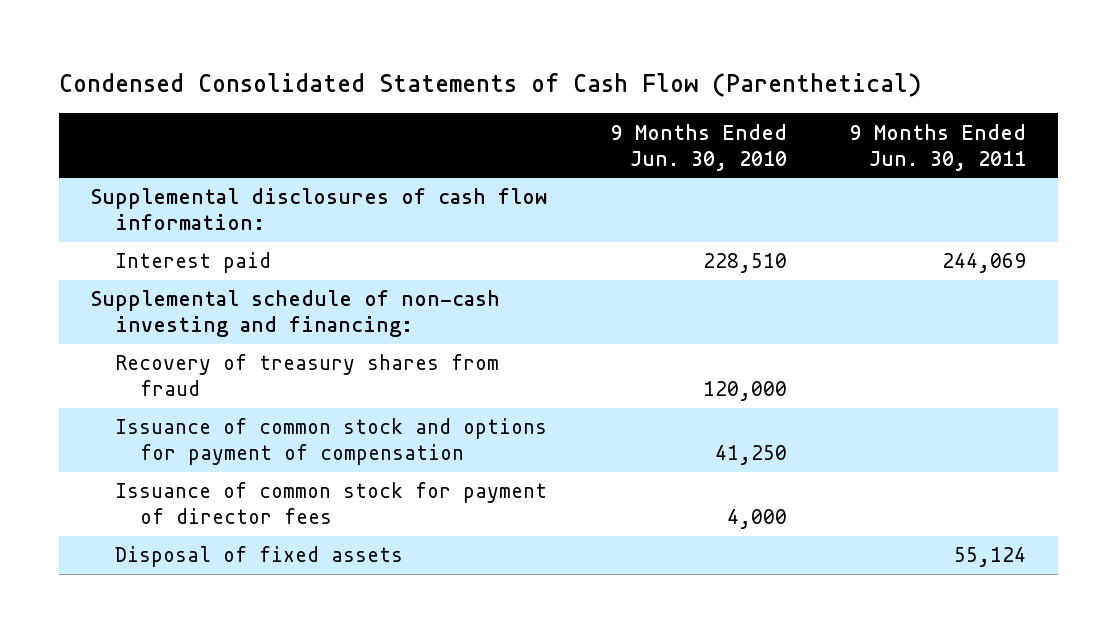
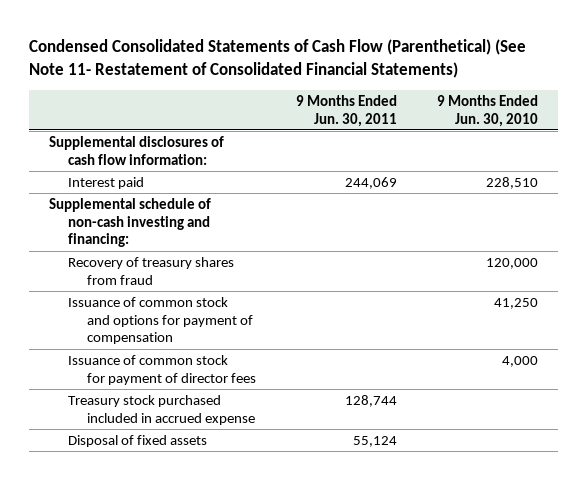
[59,73,922,98] Condensed Consolidated Statements of Cash Flow (Parenthetical) -> [29,39,527,79] Condensed Consolidated Statements of Cash Flow (Parenthetical) (See Note 11- Restatement of Consolidated Financial Statements)
none -> [68,394,256,425] Treasury stock purchased included in accrued expense

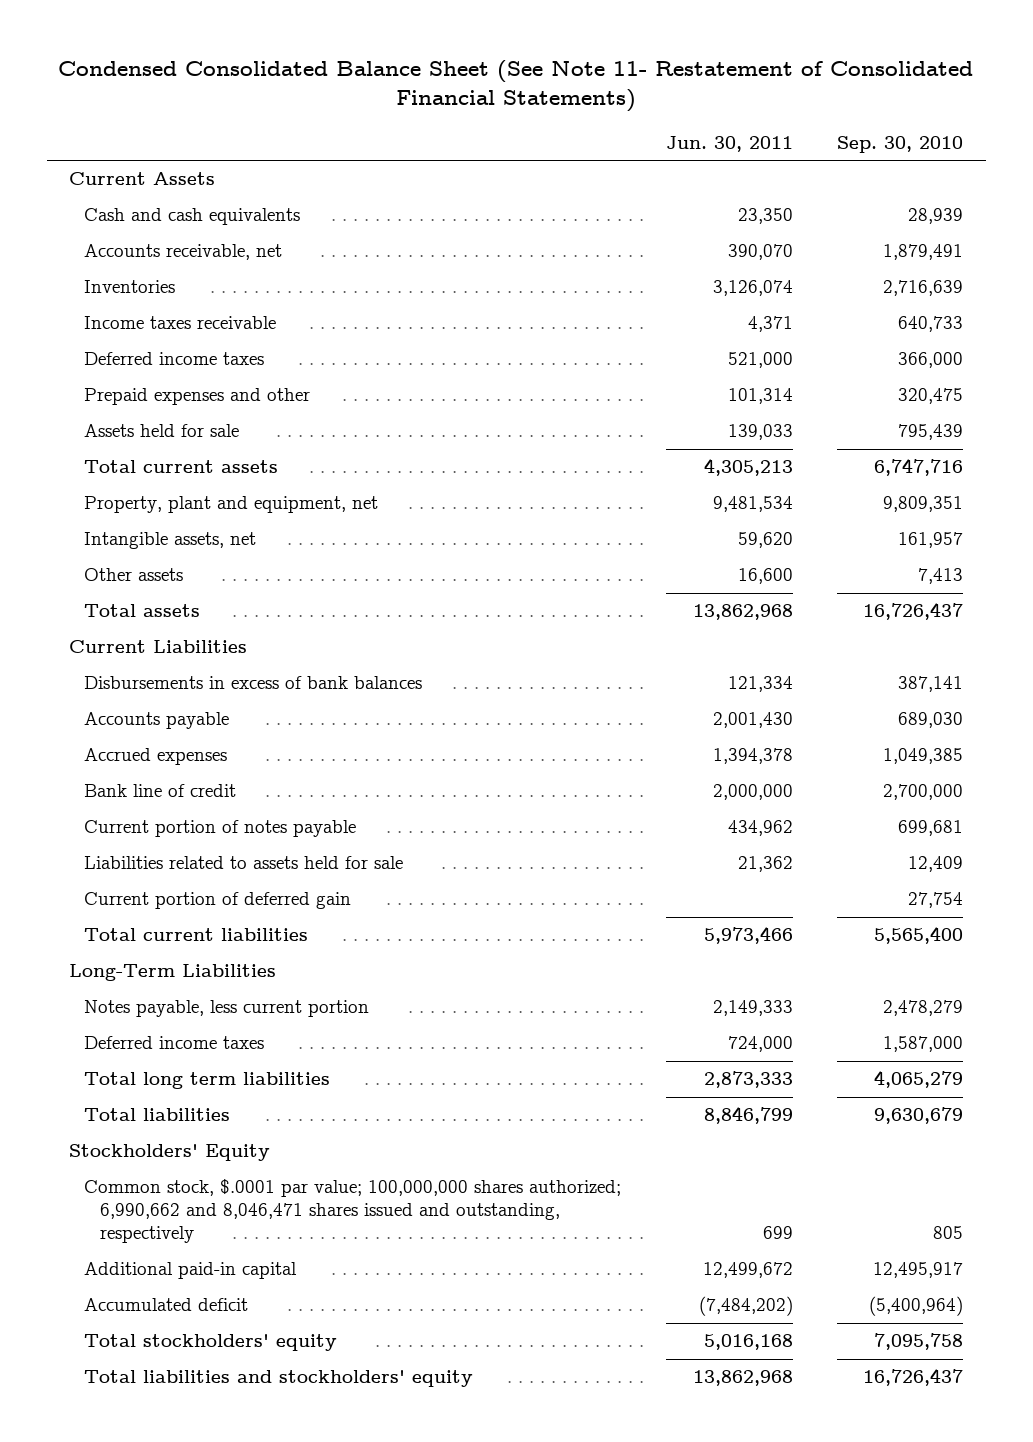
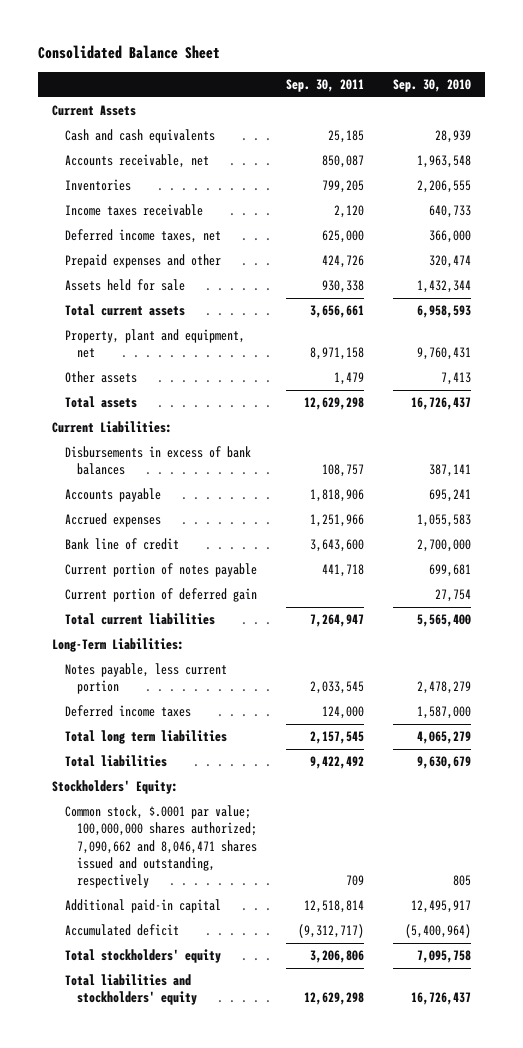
[58,60,974,113] Condensed Consolidated Balance Sheet (See Note 11- Restatement of Consolidated Financial Statements) -> [37,45,220,60] Consolidated Balance Sheet
[665,135,793,152] Jun. 30, 2011 -> none
none -> [285,78,364,92] Sep. 30, 2011
[883,244,964,261] 1,879,491 -> [416,155,471,169] 1,963,548
[883,280,964,297] 2,716,639 -> [416,180,471,194] 2,206,555
[84,532,257,550] Intangible assets, net -> none
[84,352,265,366] Deferred income taxes -> [64,229,221,244] Deferred income taxes, net
[898,388,964,405] 320,475 -> [428,255,471,269] 320,474
[898,424,964,441] 795,439 -> [416,280,471,294] 1,432,344
[874,458,964,477] 6,747,716 -> [416,305,471,319] 6,958,593
[883,496,964,513] 9,809,351 -> [416,347,471,361] 9,760,431
[69,640,248,654] Current Liabilities -> [52,421,173,434] Current Liabilities:
[898,712,964,729] 689,030 -> [428,489,471,503] 695,241
[883,748,964,765] 1,049,385 -> [416,514,471,528] 1,055,583
[84,856,404,870] Liabilities related to assets held for sale -> none
[69,964,277,982] Long-Term Liabilities -> [52,638,185,653] Long-Term Liabilities:
[69,1144,271,1162] Stockholders' Equity -> [52,780,179,795] Stockholders' Equity:
[84,1179,622,1244] Common stock, $.0001 par value; 100,000,000 shares authorized; 6,990,662 and 8,046,471 shares issued and outstanding, respectively -> [64,805,257,889] Common stock, $.0001 par value; 100,000,000 shares authorized; 7,090,662 and 8,046,471 shares issued and outstanding, respectively

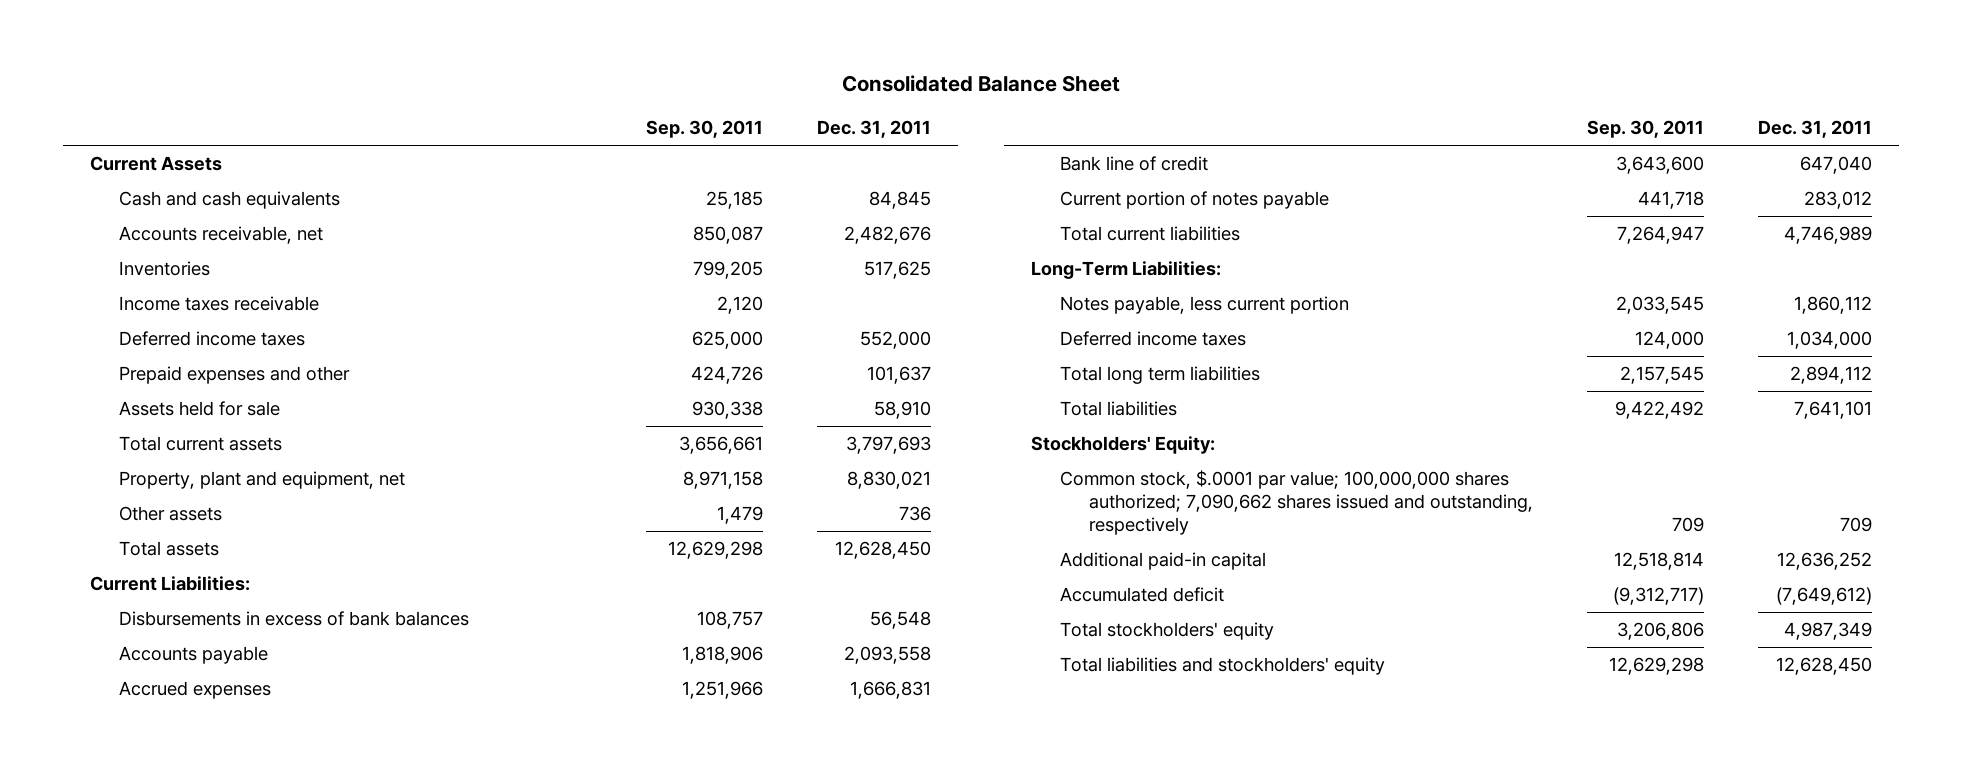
[392,78,471,92] Sep. 30, 2010 -> none
none -> [816,120,931,139] Dec. 31, 2011
[64,229,221,244] Deferred income taxes, net -> [119,331,306,347] Deferred income taxes
[64,588,257,603] Current portion of deferred gain -> none
[64,805,257,889] Common stock, $.0001 par value; 100,000,000 shares authorized; 7,090,662 and 8,046,471 shares issued and outstanding, respectively -> [1059,470,1534,535] Common stock, $.0001 par value; 100,000,000 shares authorized; 7,090,662 shares issued and outstanding, respectively

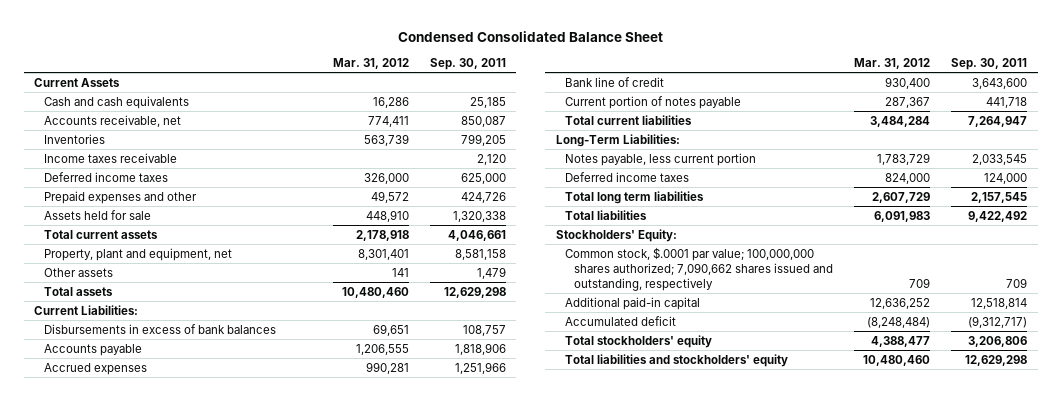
[841,75,1120,93] Consolidated Balance Sheet -> [397,30,663,42] Condensed Consolidated Balance Sheet
[816,120,931,139] Dec. 31, 2011 -> none
none -> [332,57,409,69] Mar. 31, 2012
[692,401,764,420] 930,338 -> [452,210,506,222] 1,320,338
[679,436,764,455] 3,656,661 -> [447,229,506,241] 4,046,661
[683,471,764,490] 8,971,158 -> [454,248,506,260] 8,581,158

